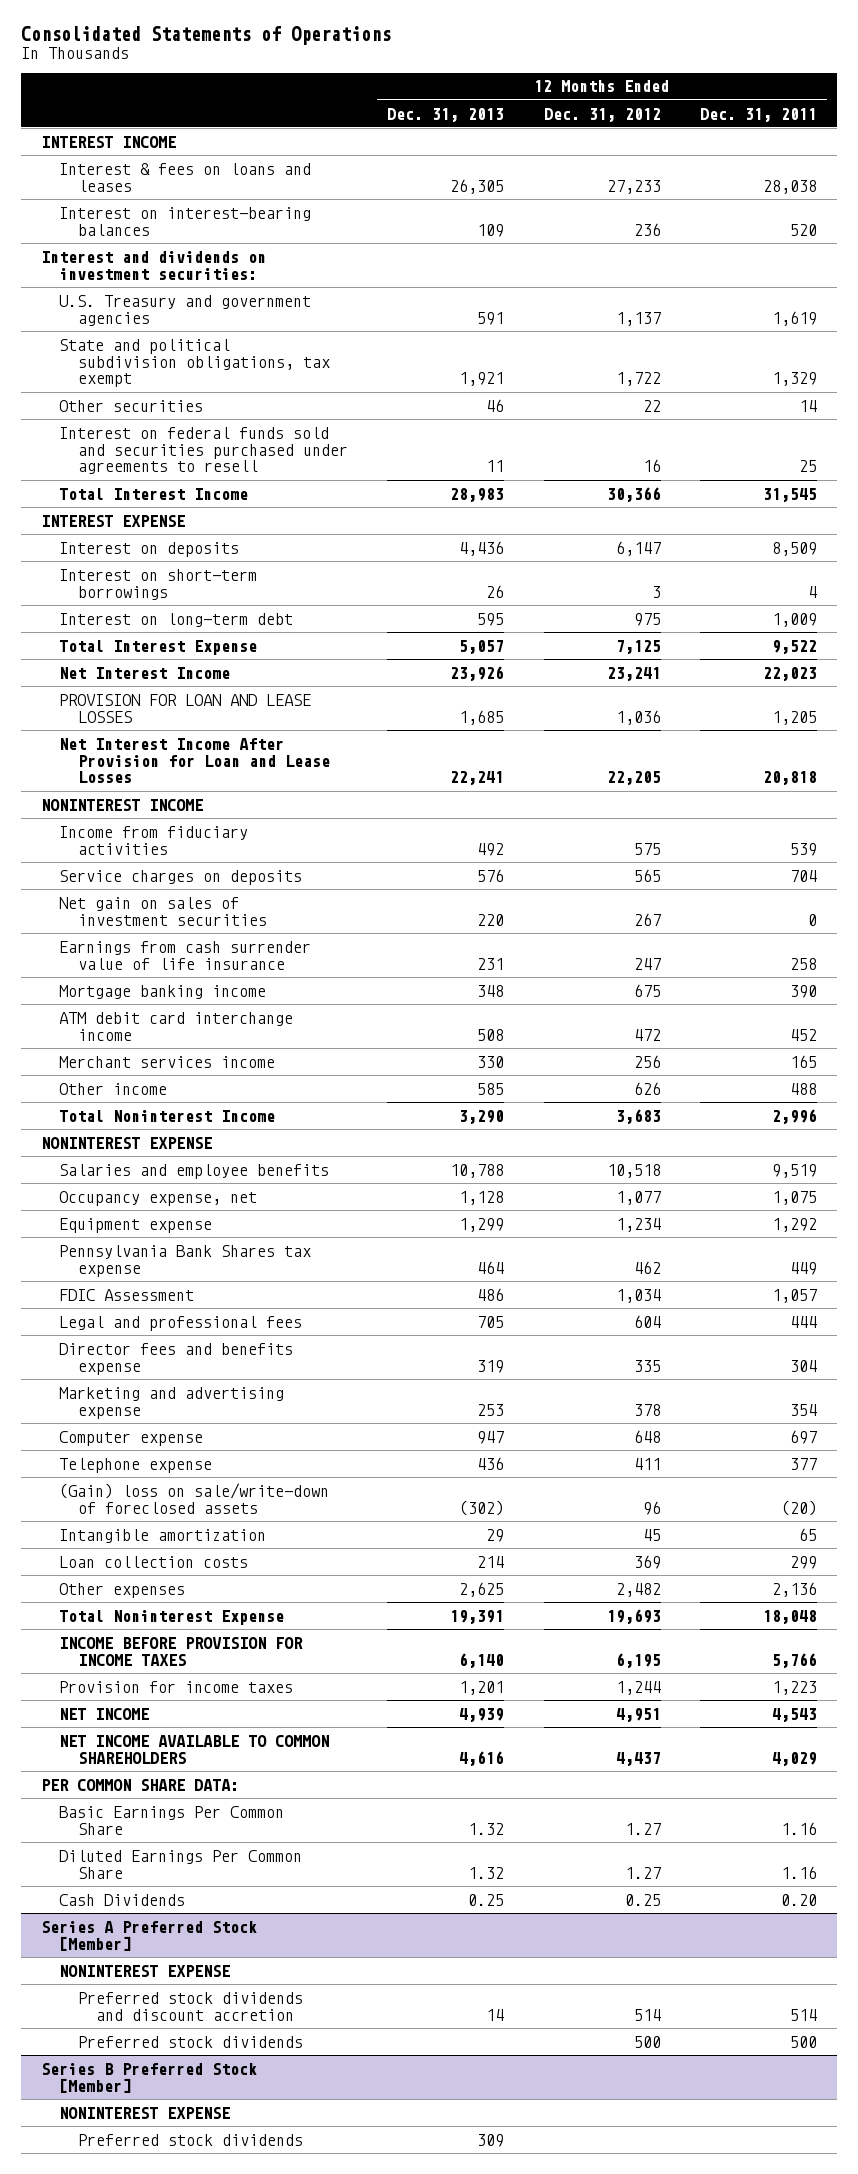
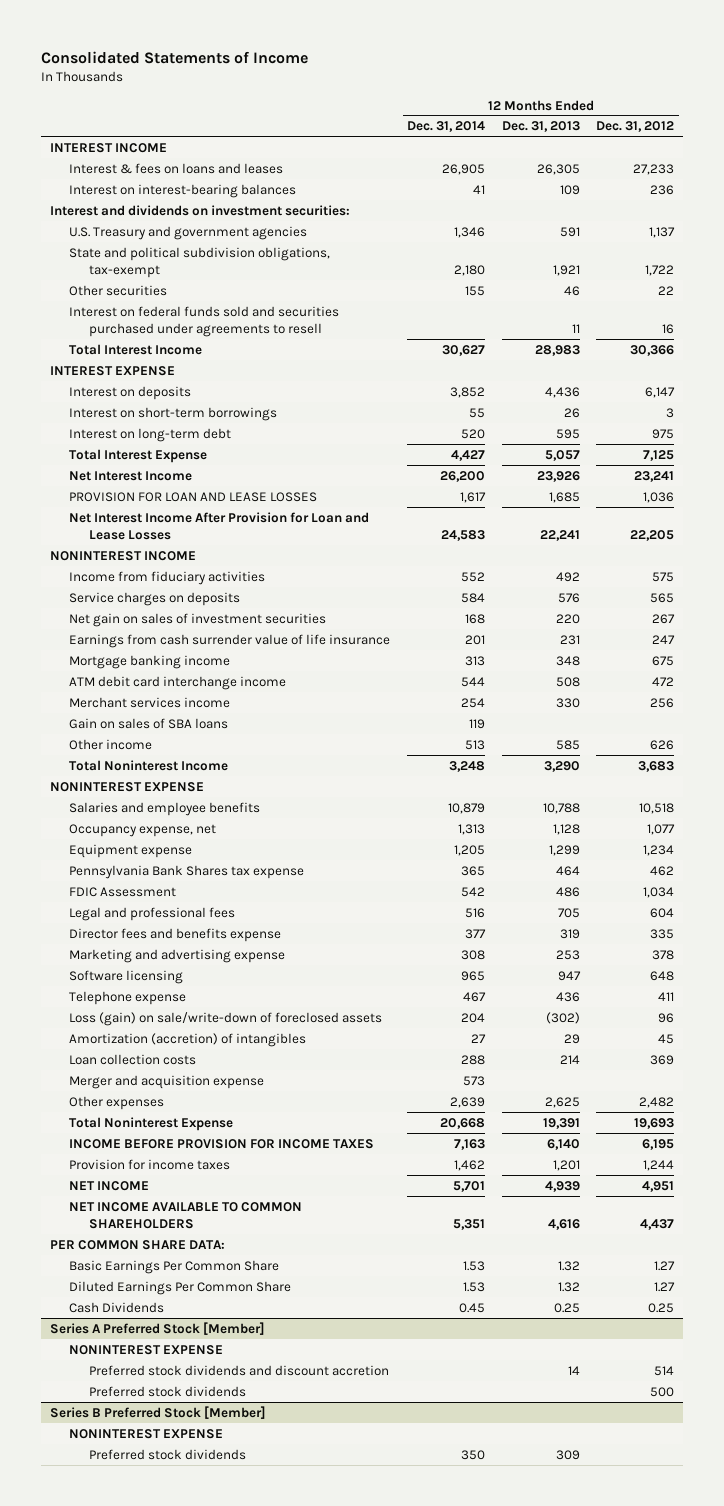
[20,26,391,46] Consolidated Statements of Operations -> [41,50,309,64] Consolidated Statements of Income
[699,107,817,122] Dec. 31, 2011 -> none
none -> [406,121,485,133] Dec. 31, 2014
[59,338,330,388] State and political subdivision obligations, tax exempt -> [69,246,331,278] State and political subdivision obligations, tax-exempt
none -> [69,717,229,729] Gain on sales of SBA loans
[59,1430,204,1446] Computer expense -> [69,969,184,984] Software licensing
[59,1482,330,1514] (Gain) loss on sale/write-down of foreclosed assets -> [69,1011,383,1026] Loss (gain) on sale/write-down of foreclosed assets
[59,1528,267,1543] Intangible amortization -> [69,1032,307,1047] Amortization (accretion) of intangibles
none -> [69,1074,265,1089] Merger and acquisition expense

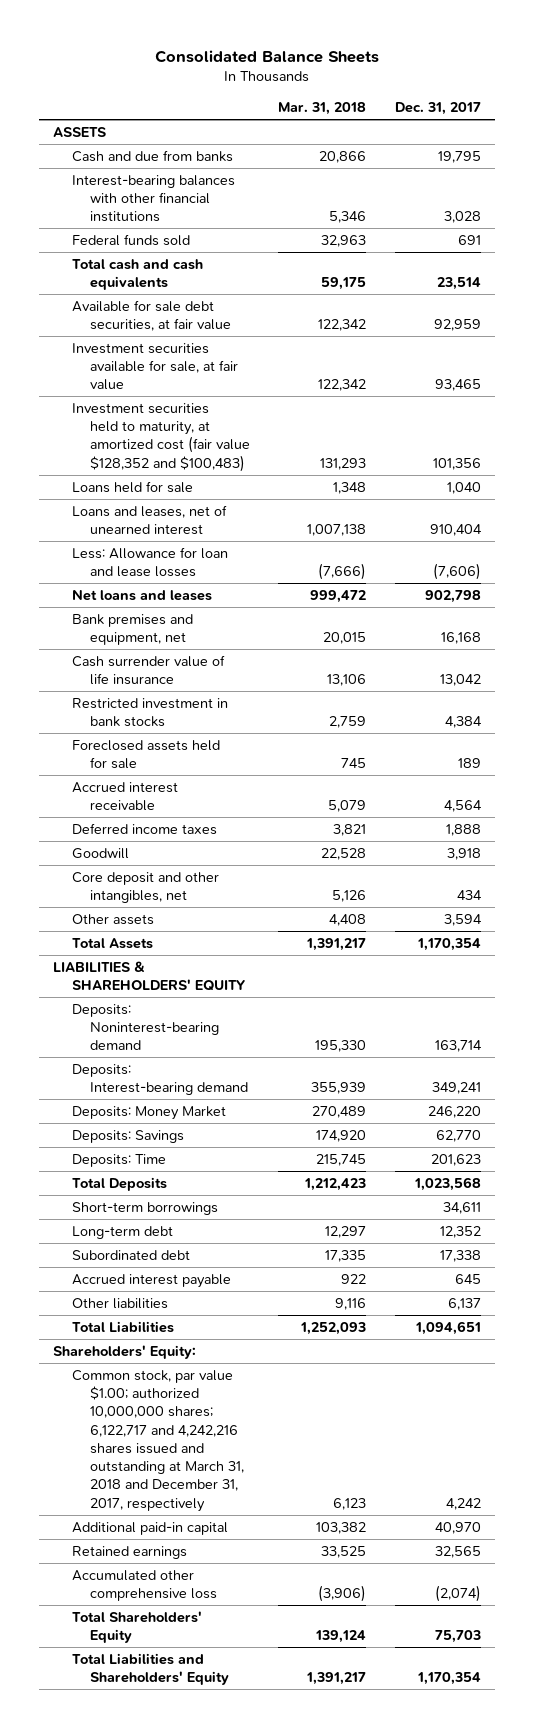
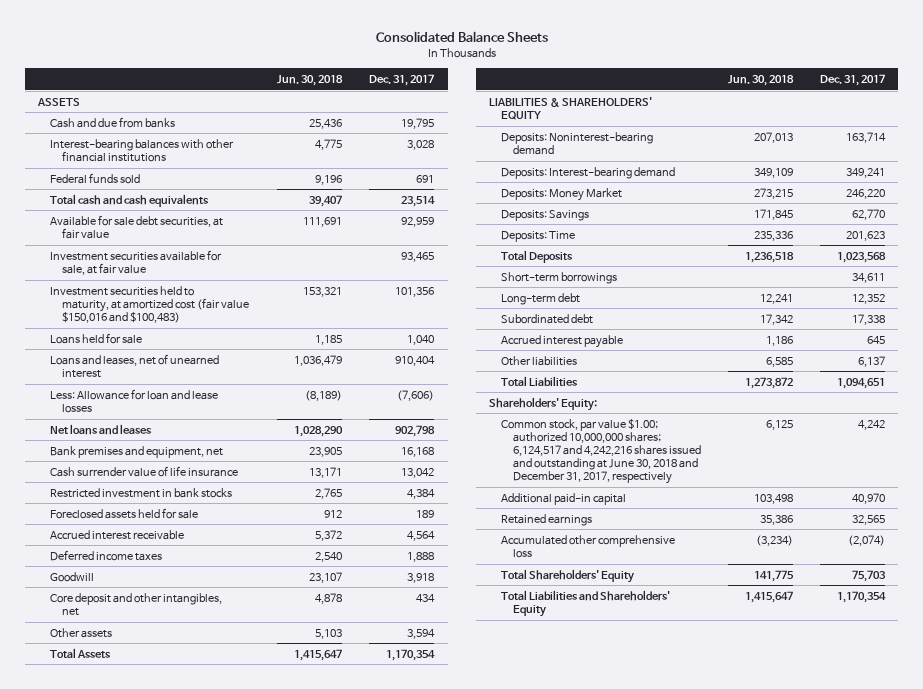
[278,102,367,116] Mar. 31, 2018 -> none
none -> [277,75,344,87] Jun. 30, 2018
[71,402,250,472] Investment securities held to maturity, at amortized cost (fair value $128,352 and $100,483) -> [50,285,250,324] Investment securities held to maturity, at amortized cost (fair value $150,016 and $100,483)
[71,1369,244,1512] Common stock, par value $1.00; authorized 10,000,000 shares; 6,122,717 and 4,242,216 shares issued and outstanding at March 31, 2018 and December 31, 2017, respectively -> [501,418,702,485] Common stock, par value $1.00; authorized 10,000,000 shares; 6,124,517 and 4,242,216 shares issued and outstanding at June 30, 2018 and December 31, 2017, respectively

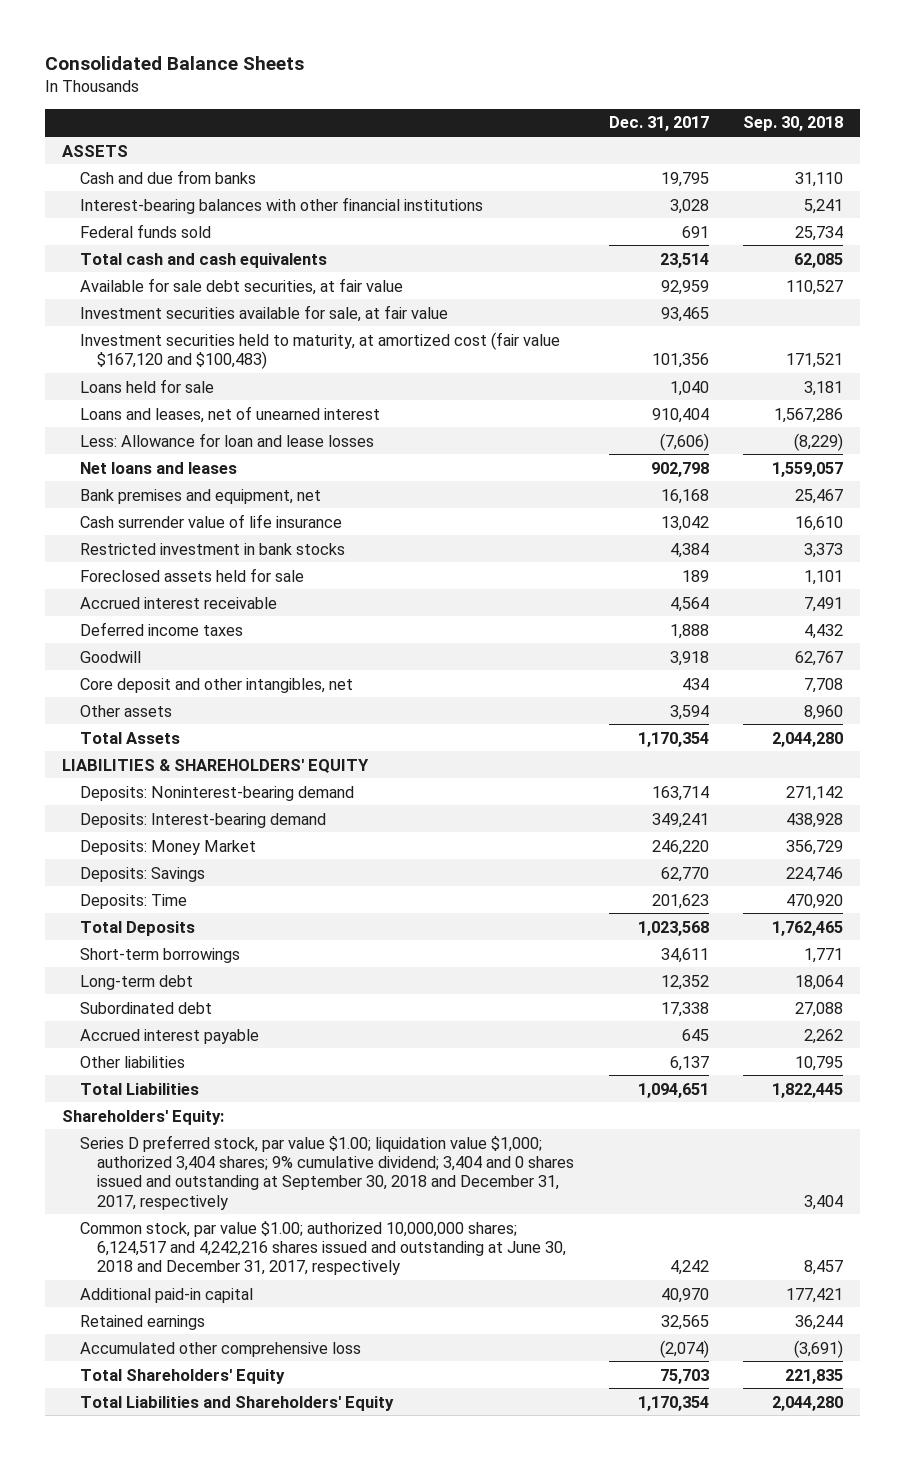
[277,75,344,87] Jun. 30, 2018 -> none
none -> [742,116,843,132] Sep. 30, 2018
[50,285,250,324] Investment securities held to maturity, at amortized cost (fair value $150,016 and $100,483) -> [79,331,560,369] Investment securities held to maturity, at amortized cost (fair value $167,120 and $100,483)
none -> [79,1134,575,1210] Series D preferred stock, par value $1.00; liquidation value $1,000; authorized 3,404 shares; 9% cumulative dividend; 3,404 and 0 shares issued and outstanding at September 30, 2018 and December 31, 2017, respectively

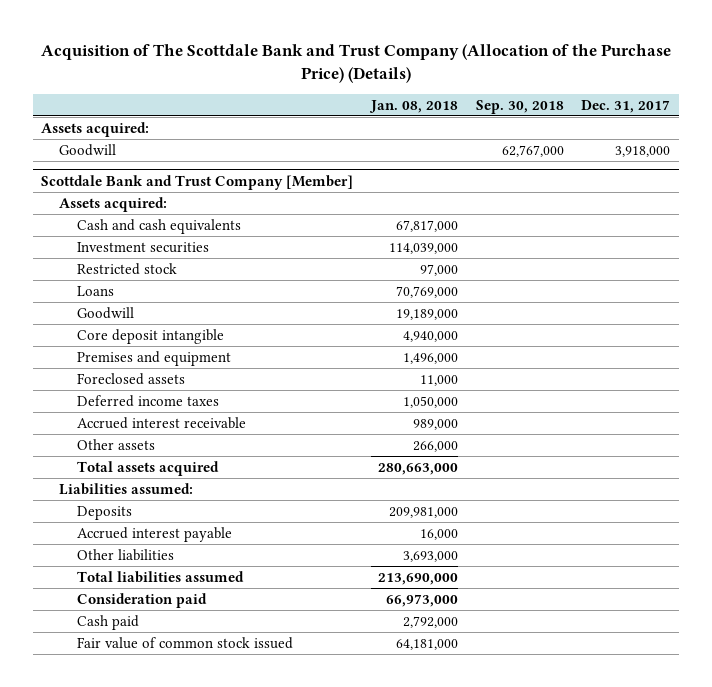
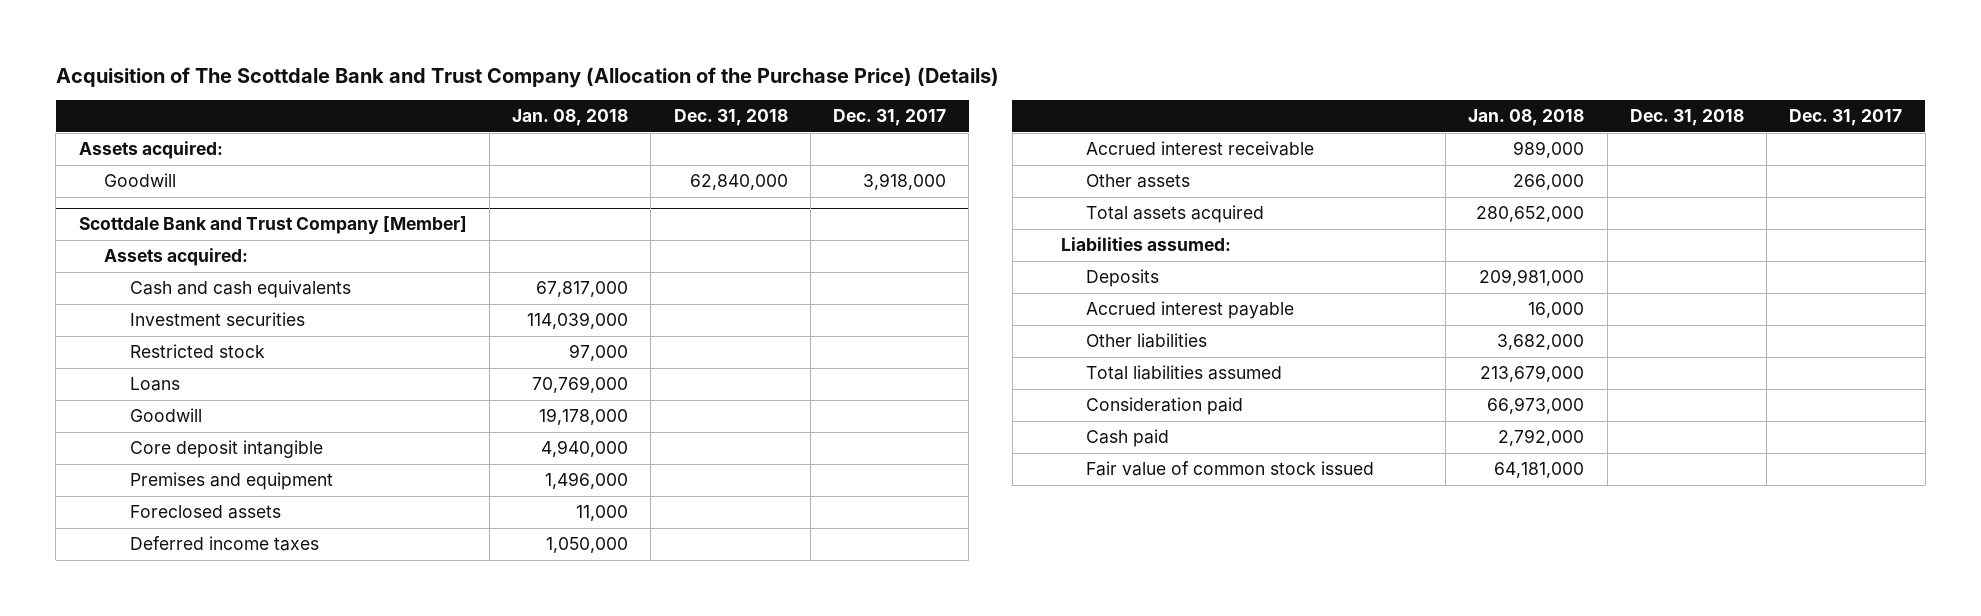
[475,99,564,114] Sep. 30, 2018 -> none
none -> [673,109,788,127] Dec. 31, 2018
[396,308,459,320] 19,189,000 -> [539,408,629,426] 19,178,000
[378,462,459,475] 280,663,000 -> [1476,206,1585,223] 280,652,000
[403,550,459,562] 3,693,000 -> [1497,334,1585,351] 3,682,000
[378,572,459,585] 213,690,000 -> [1480,365,1585,383] 213,679,000

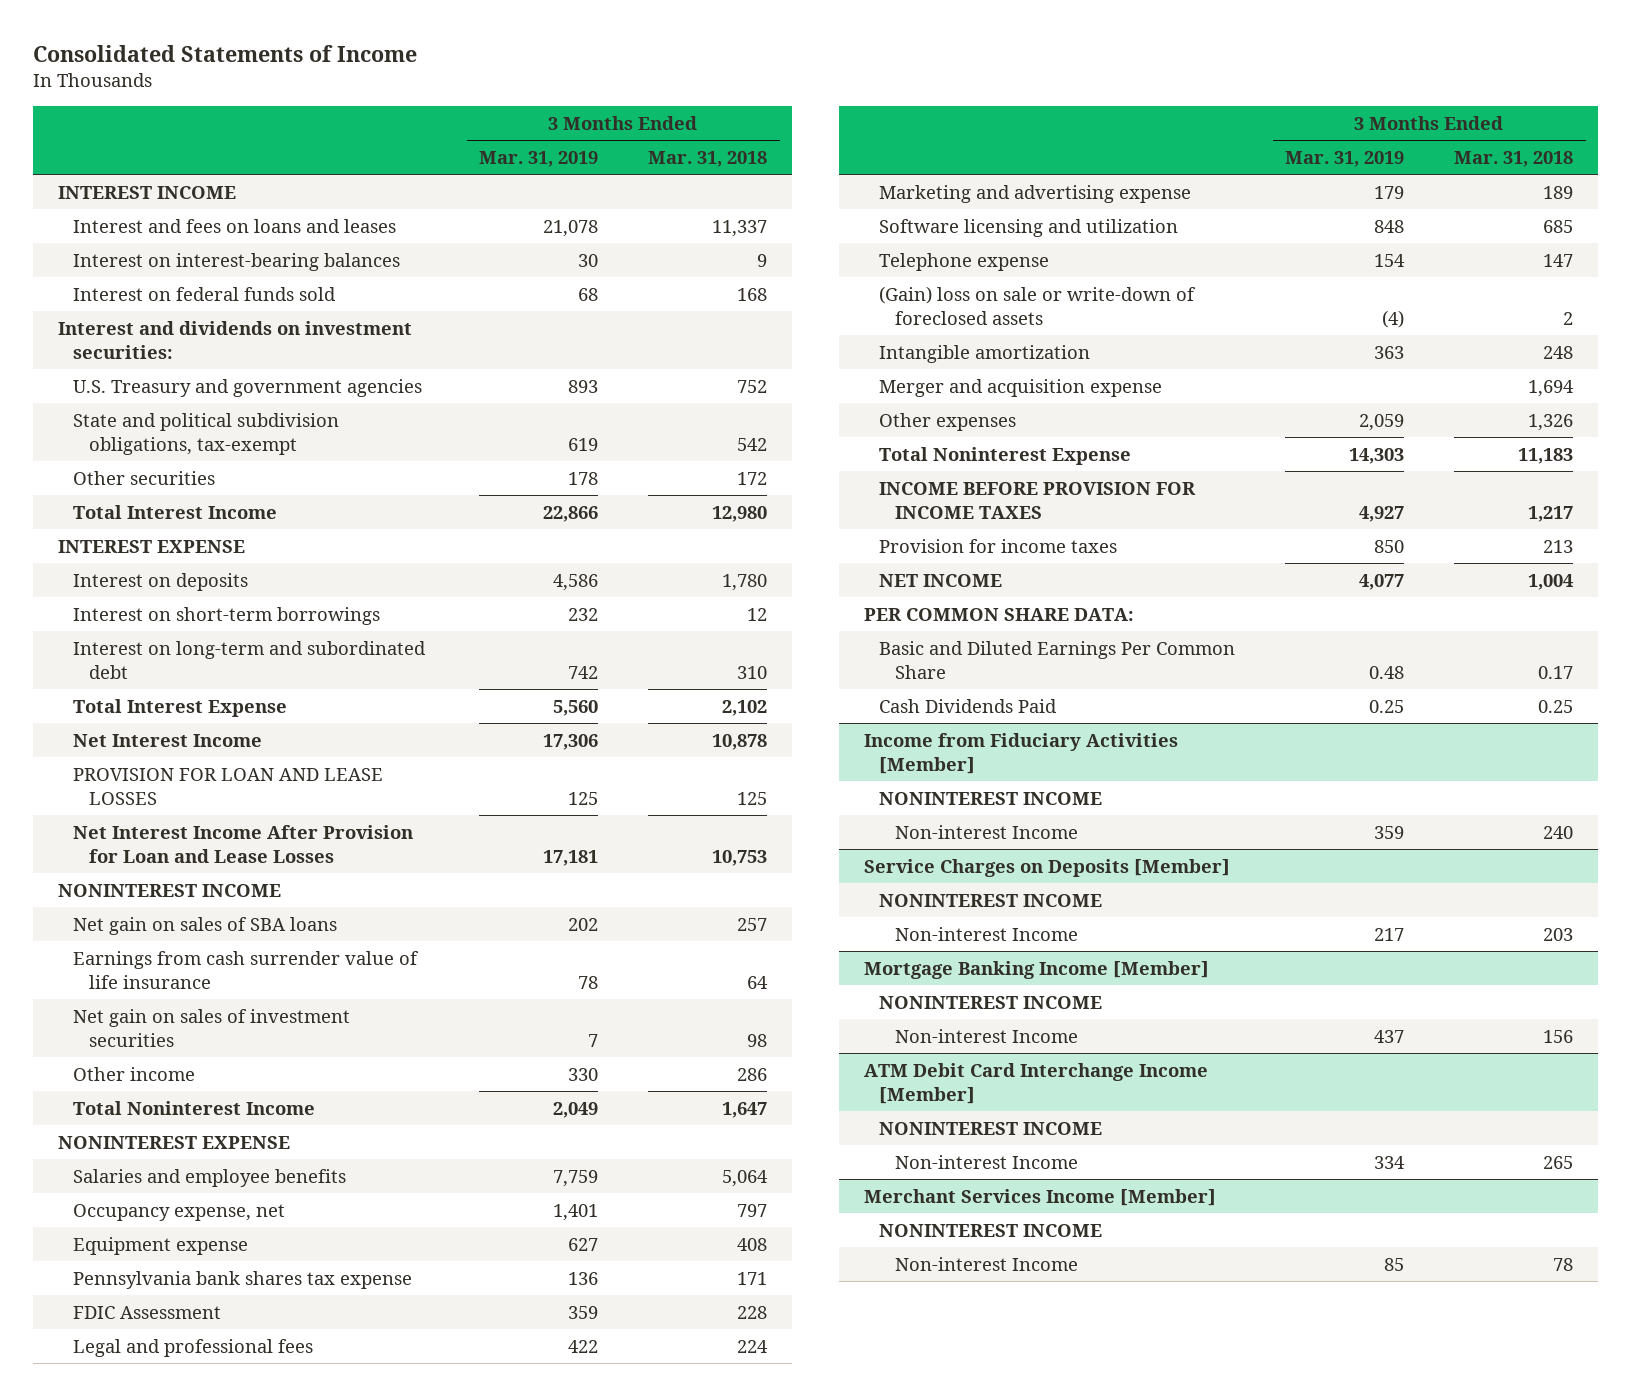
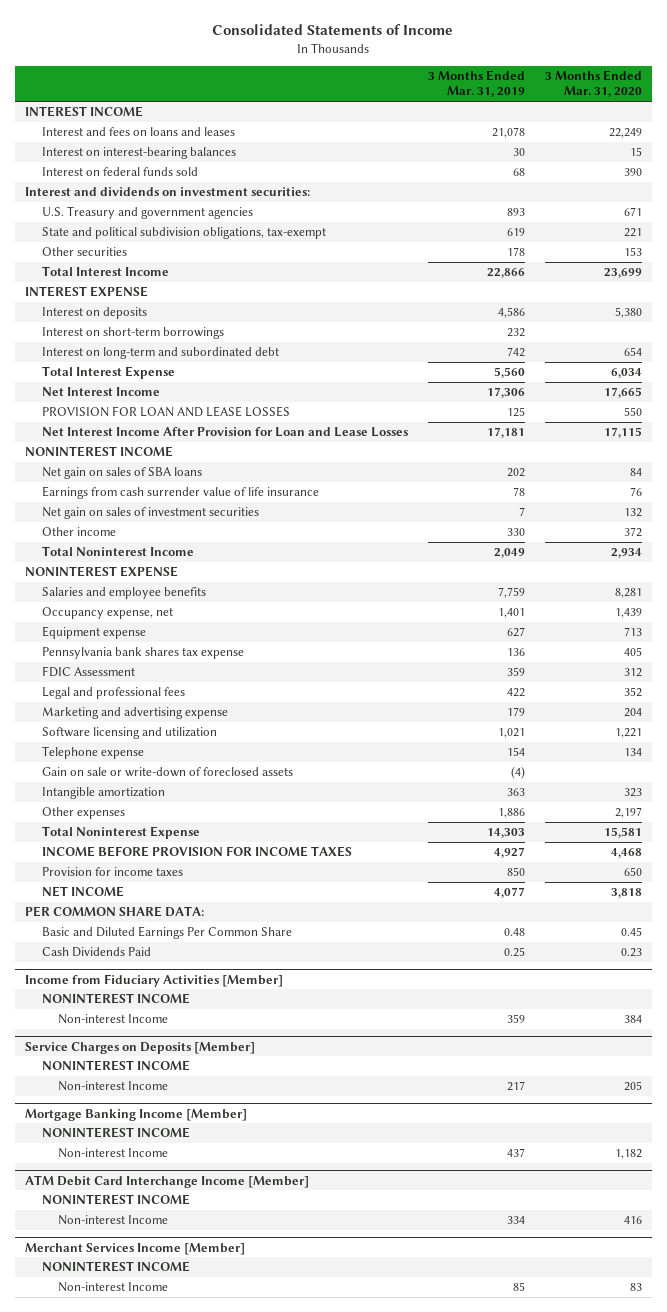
[648,150,768,167] Mar. 31, 2018 -> none
none -> [544,70,642,98] 3 Months Ended Mar. 31, 2020
[1374,219,1405,233] 848 -> [497,728,525,739] 1,021
[879,285,1197,326] (Gain) loss on sale or write-down of foreclosed assets -> [41,767,293,778] Gain on sale or write-down of foreclosed assets
[879,378,1163,397] Merger and acquisition expense -> none
[1359,413,1405,431] 2,059 -> [497,808,525,819] 1,886

